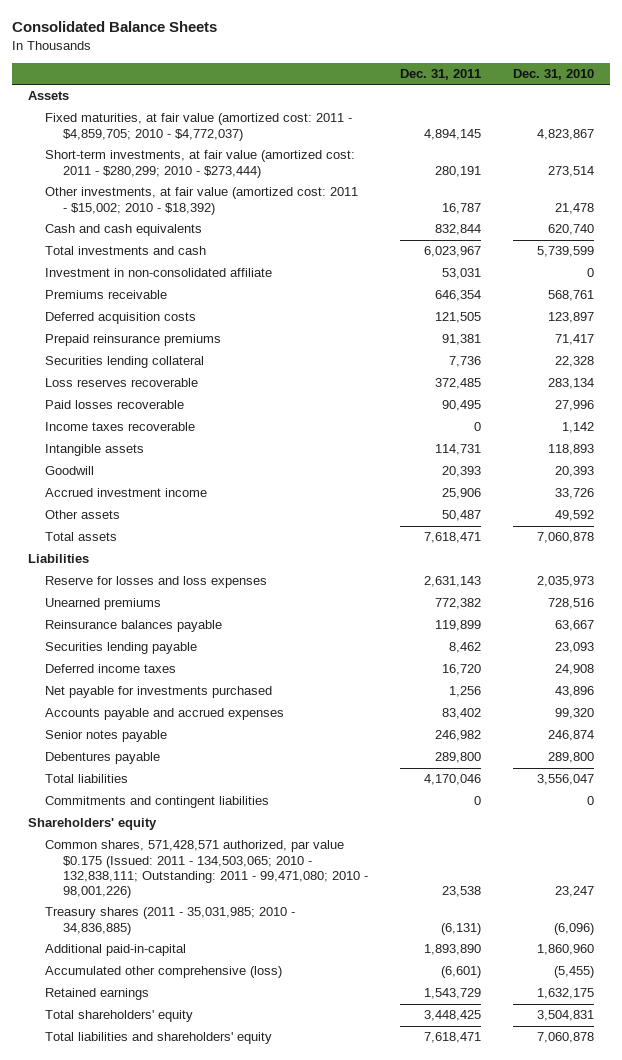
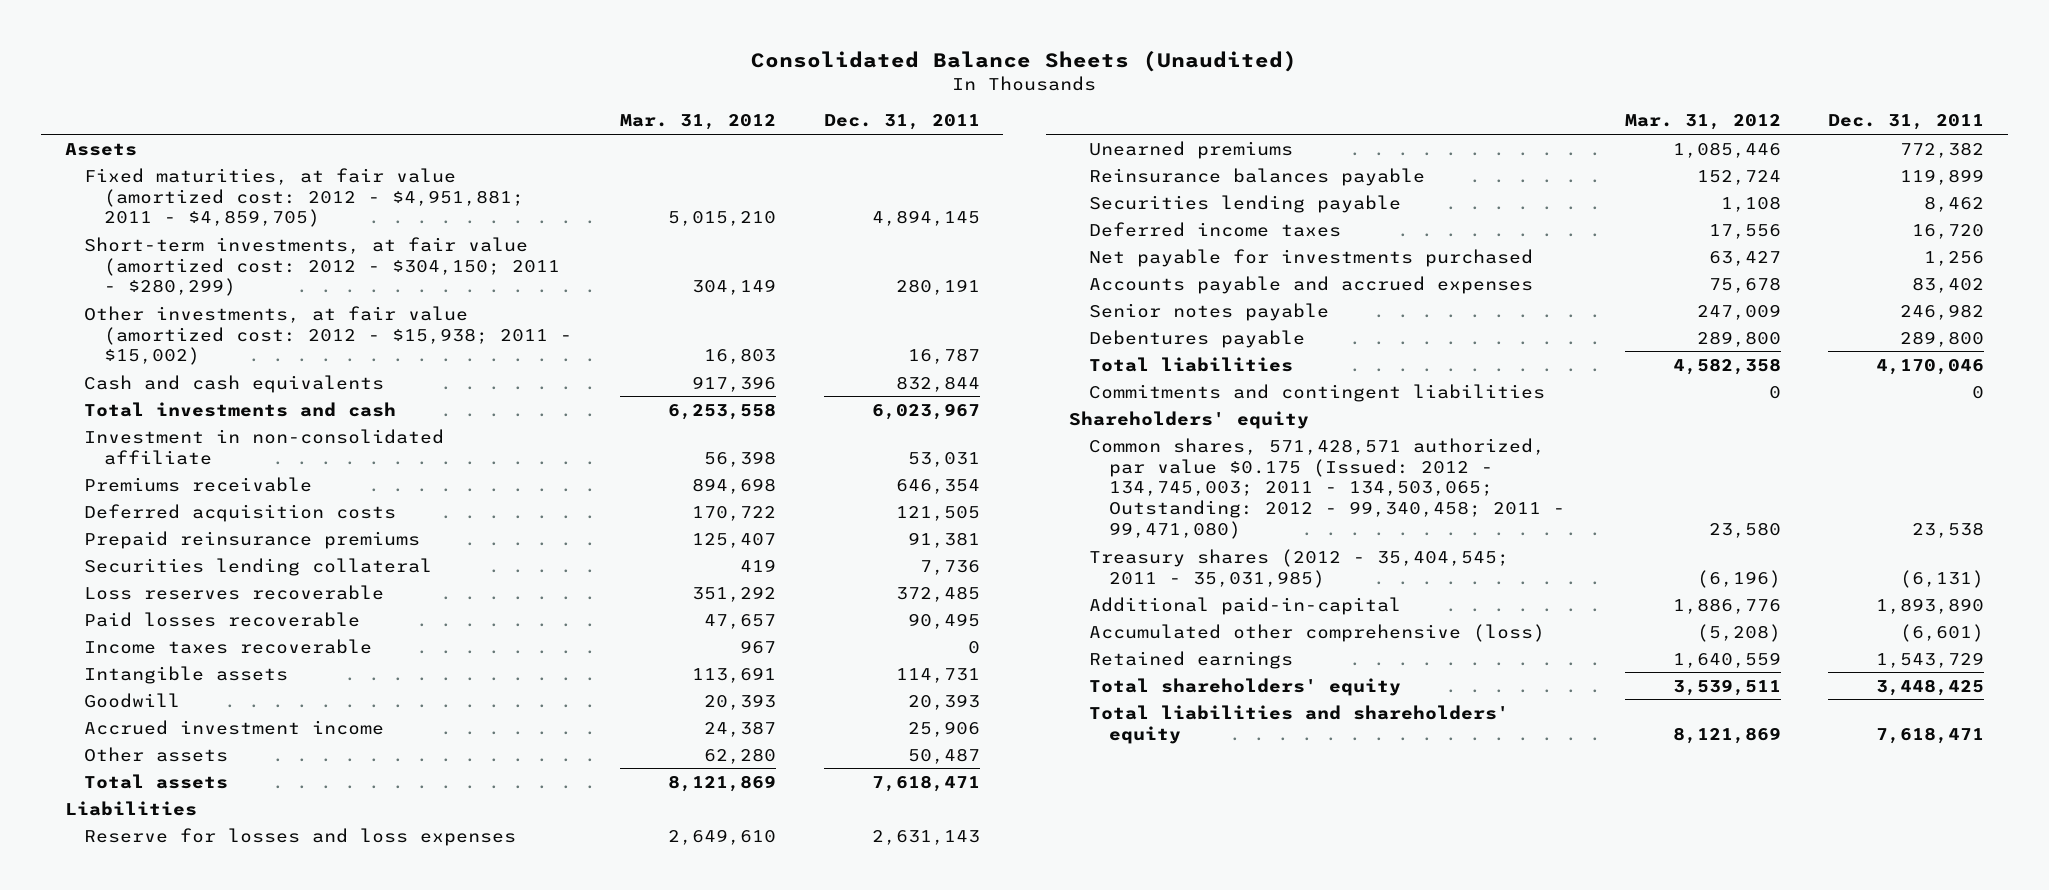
[11,21,217,33] Consolidated Balance Sheets -> [751,50,1298,72] Consolidated Balance Sheets (Unaudited)
[513,69,595,81] Dec. 31, 2010 -> none
none -> [619,114,776,131] Mar. 31, 2012
[45,113,353,141] Fixed maturities, at fair value (amortized cost: 2011 - $4,859,705; 2010 - $4,772,037) -> [84,167,525,228] Fixed maturities, at fair value (amortized cost: 2012 - $4,951,881; 2011 - $4,859,705)
[45,150,356,178] Short-term investments, at fair value (amortized cost: 2011 - $280,299; 2010 - $273,444) -> [84,236,561,297] Short-term investments, at fair value (amortized cost: 2012 - $304,150; 2011 - $280,299)
[45,187,359,215] Other investments, at fair value (amortized cost: 2011 - $15,002; 2010 - $18,392) -> [84,305,573,366] Other investments, at fair value (amortized cost: 2012 - $15,938; 2011 - $15,002)
[45,840,369,899] Common shares, 571,428,571 authorized, par value $0.175 (Issued: 2011 - 134,503,065; 2010 - 132,838,111; Outstanding: 2011 - 99,471,080; 2010 - 98,001,226) -> [1089,437,1566,540] Common shares, 571,428,571 authorized, par value $0.175 (Issued: 2012 - 134,745,003; 2011 - 134,503,065; Outstanding: 2012 - 99,340,458; 2011 - 99,471,080)
[45,907,296,935] Treasury shares (2011 - 35,031,985; 2010 - 34,836,885) -> [1089,548,1510,588] Treasury shares (2012 - 35,404,545; 2011 - 35,031,985)

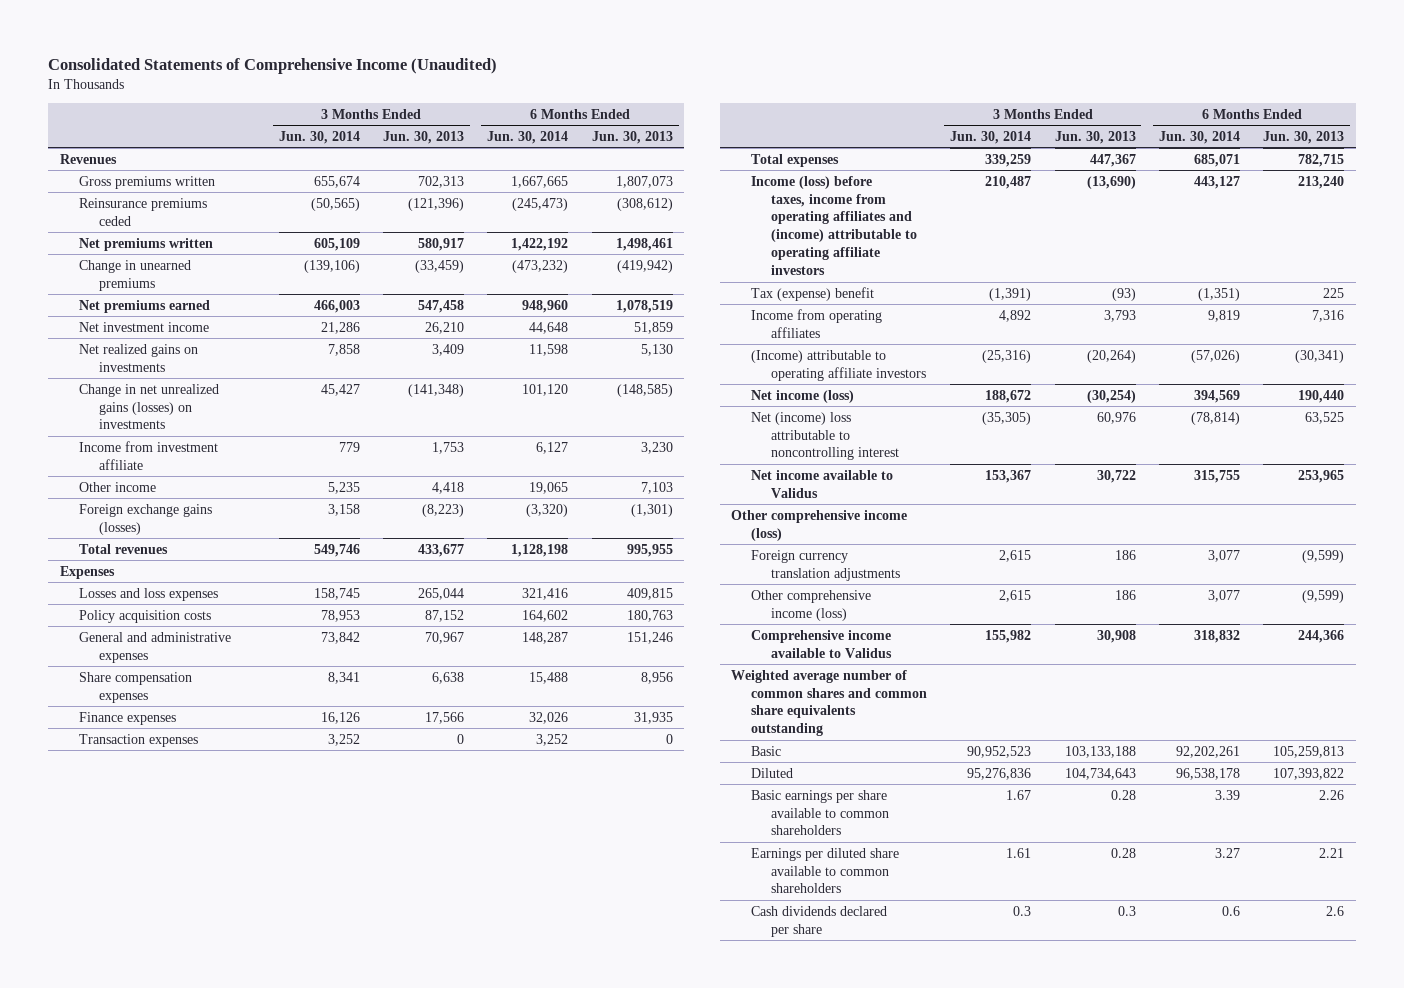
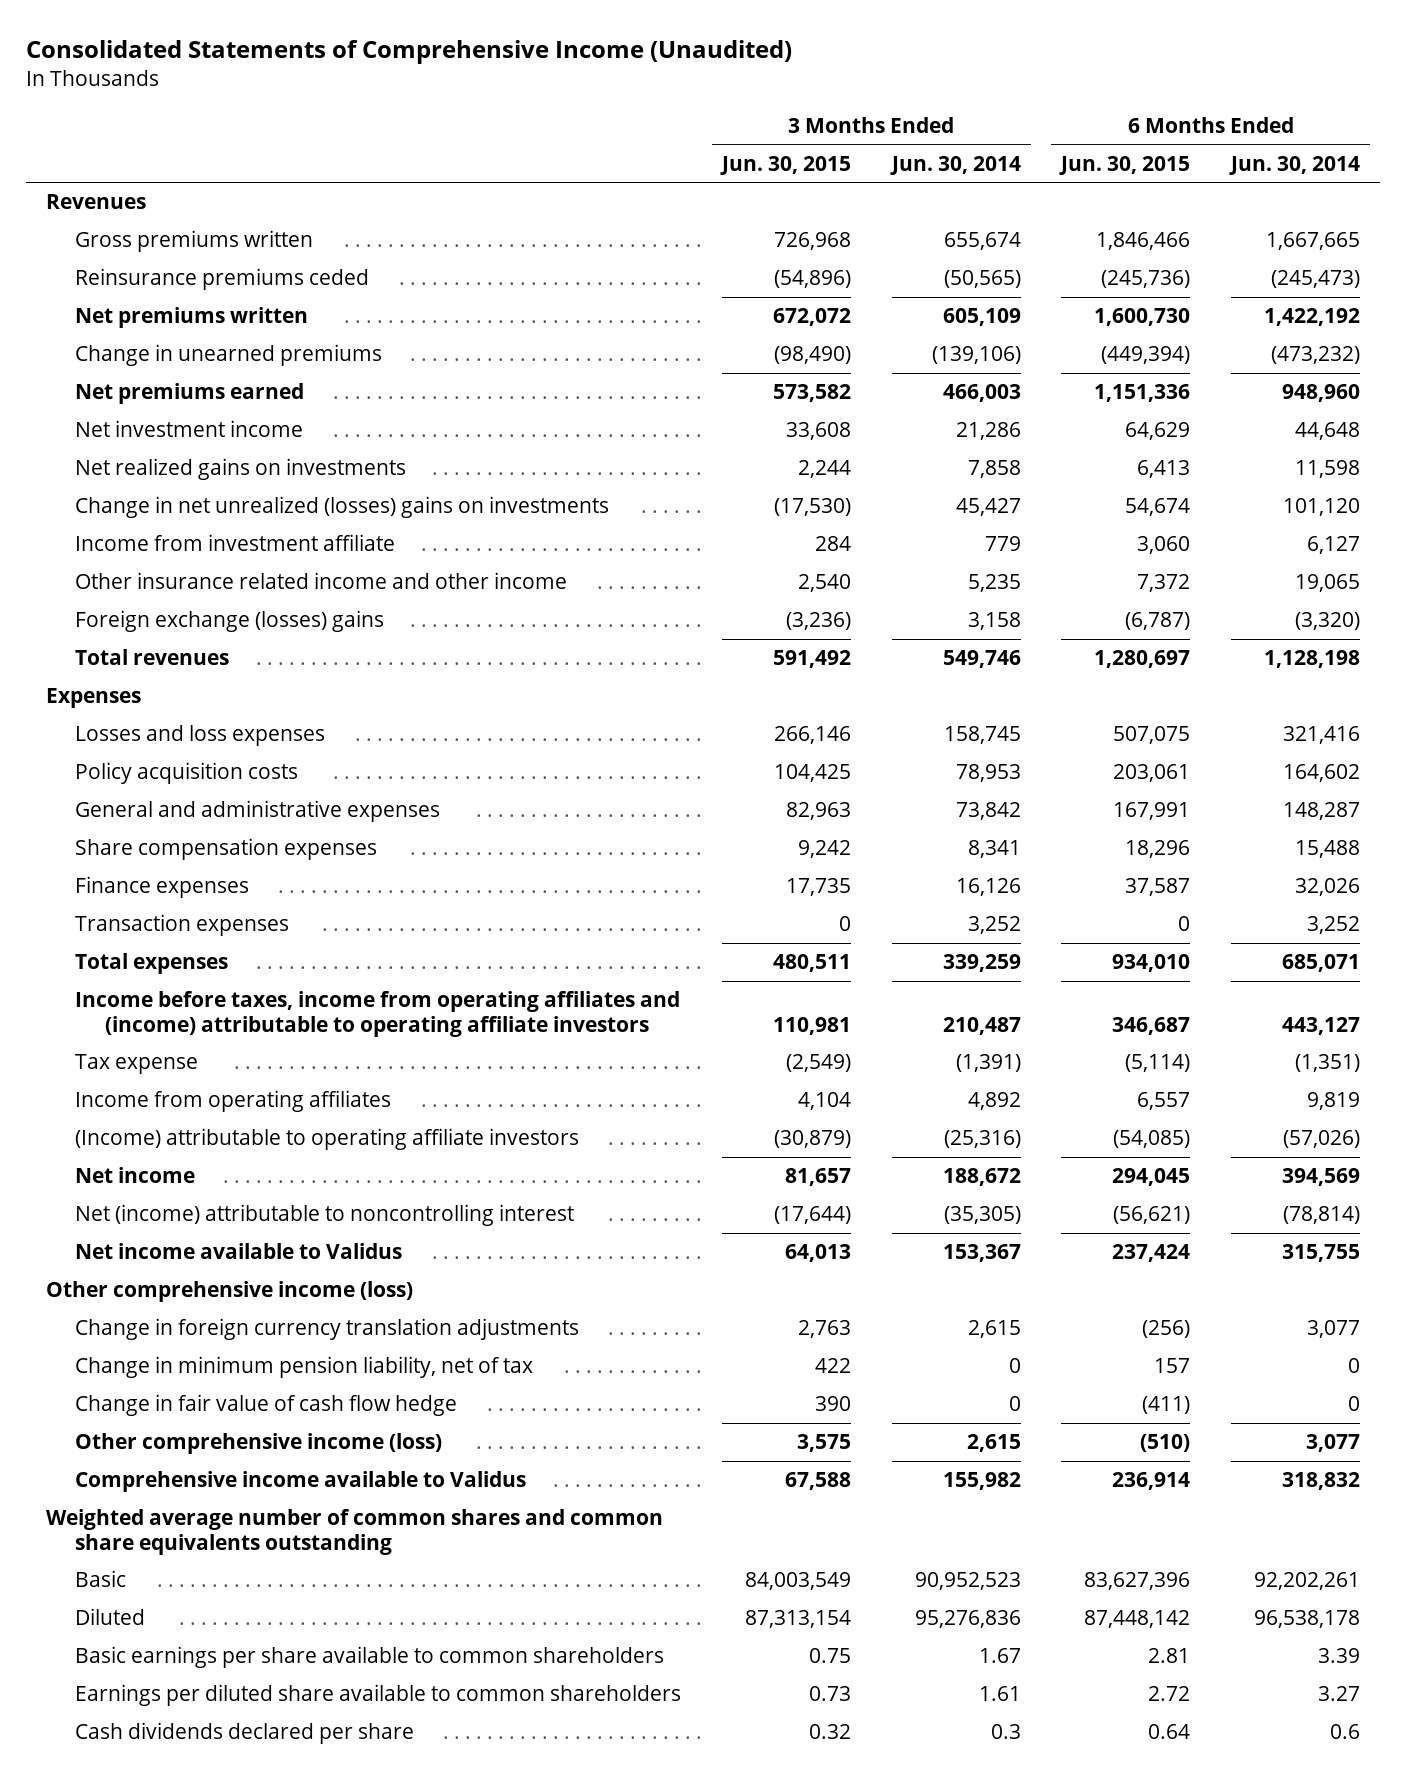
[382,130,464,144] Jun. 30, 2013 -> none
[591,130,673,144] Jun. 30, 2013 -> none
none -> [719,155,851,175] Jun. 30, 2015
none -> [1059,155,1191,175] Jun. 30, 2015
[79,383,220,430] Change in net unrealized gains (losses) on investments -> [75,496,610,519] Change in net unrealized (losses) gains on investments
[79,481,157,492] Other income -> [75,572,568,590] Other insurance related income and other income
[79,503,213,535] Foreign exchange gains (losses) -> [75,610,385,633] Foreign exchange (losses) gains
[750,175,917,276] Income (loss) before taxes, income from operating affiliates and (income) attributable to operating affiliate investors -> [75,991,681,1037] Income before taxes, income from operating affiliates and (income) attributable to operating affiliate investors
[750,286,874,301] Tax (expense) benefit -> [75,1054,199,1075] Tax expense
[750,389,854,403] Net income (loss) -> [75,1167,196,1184] Net income
[750,411,899,461] Net (income) loss attributable to noncontrolling interest -> [75,1204,575,1227] Net (income) attributable to noncontrolling interest
[750,549,900,581] Foreign currency translation adjustments -> [75,1318,580,1341] Change in foreign currency translation adjustments
none -> [75,1356,534,1379] Change in minimum pension liability, net of tax
none -> [75,1394,458,1417] Change in fair value of cash flow hedge

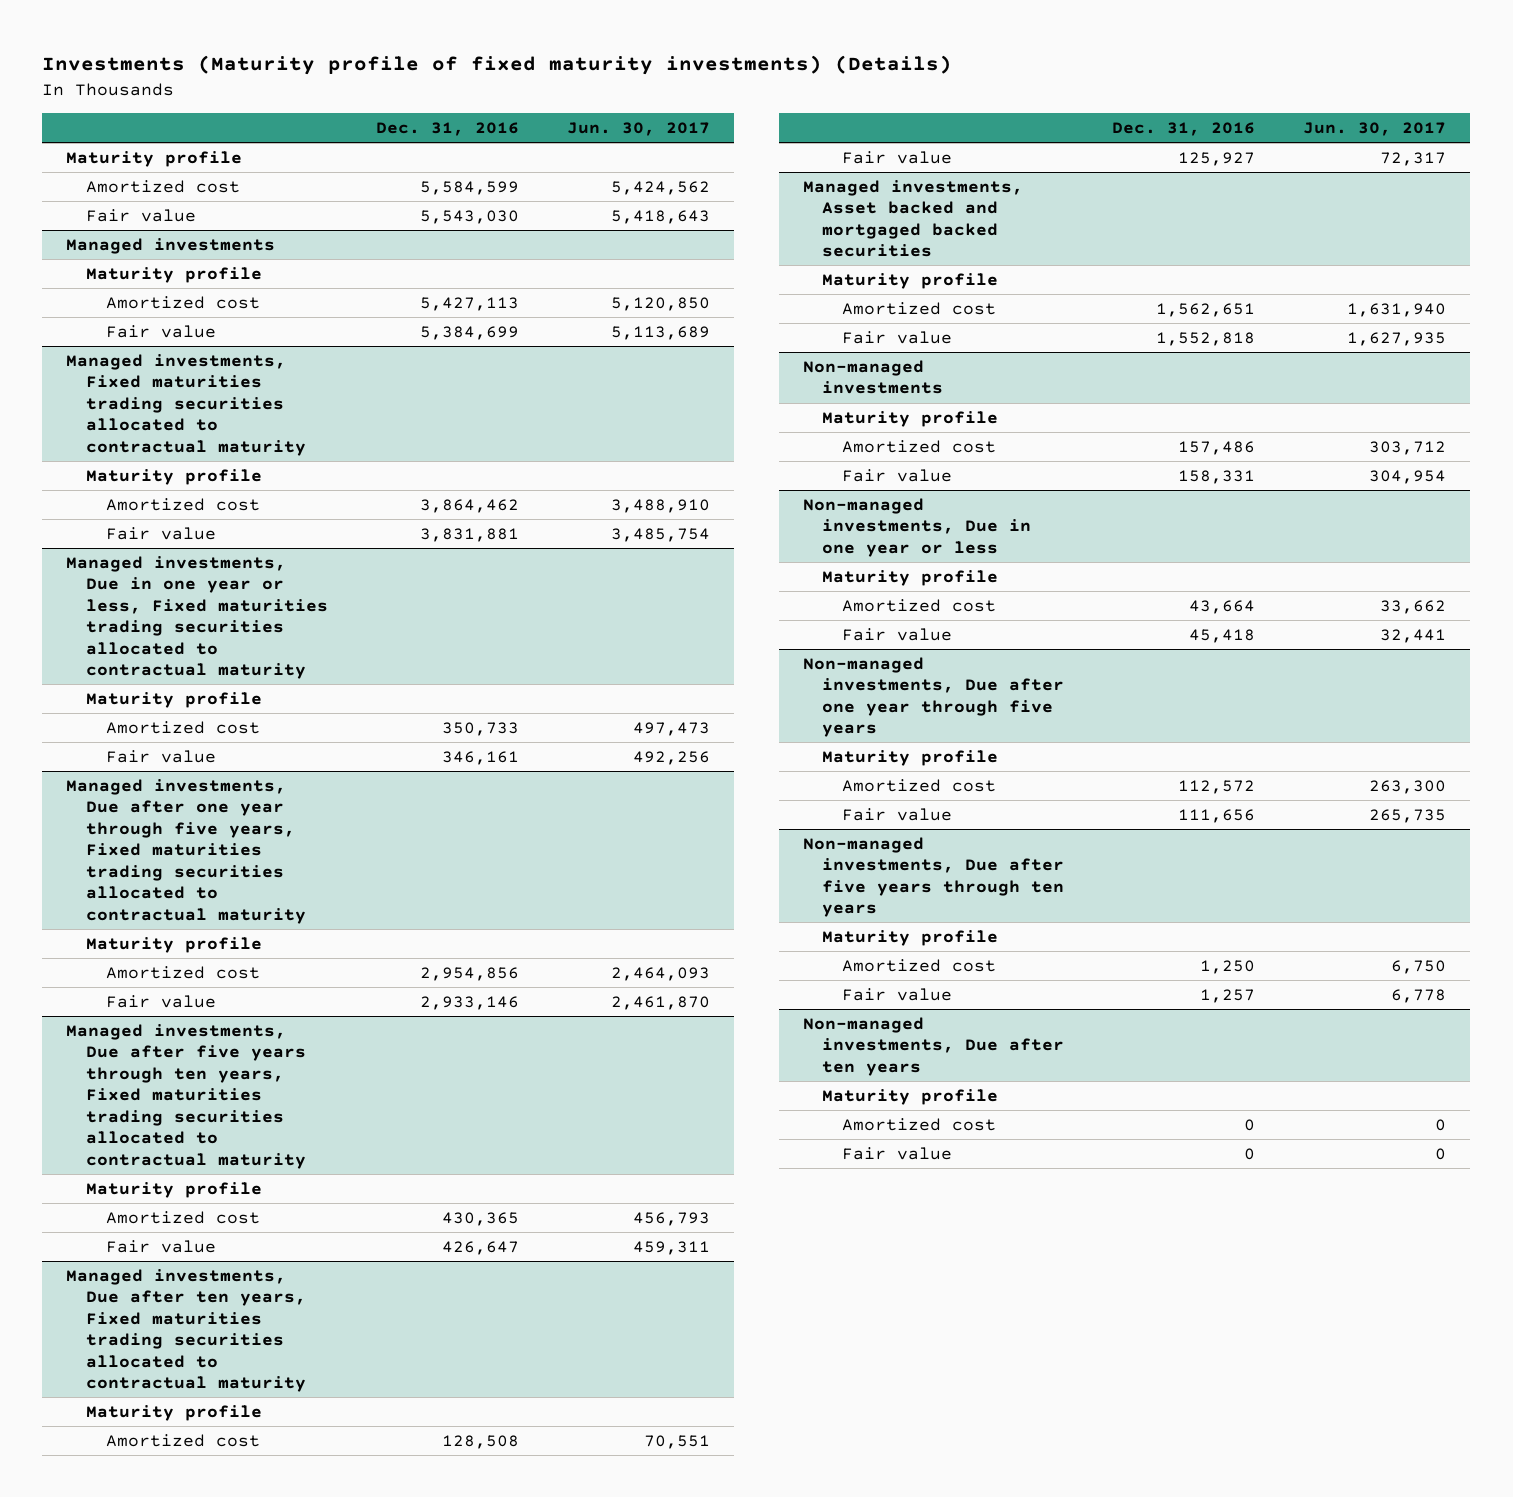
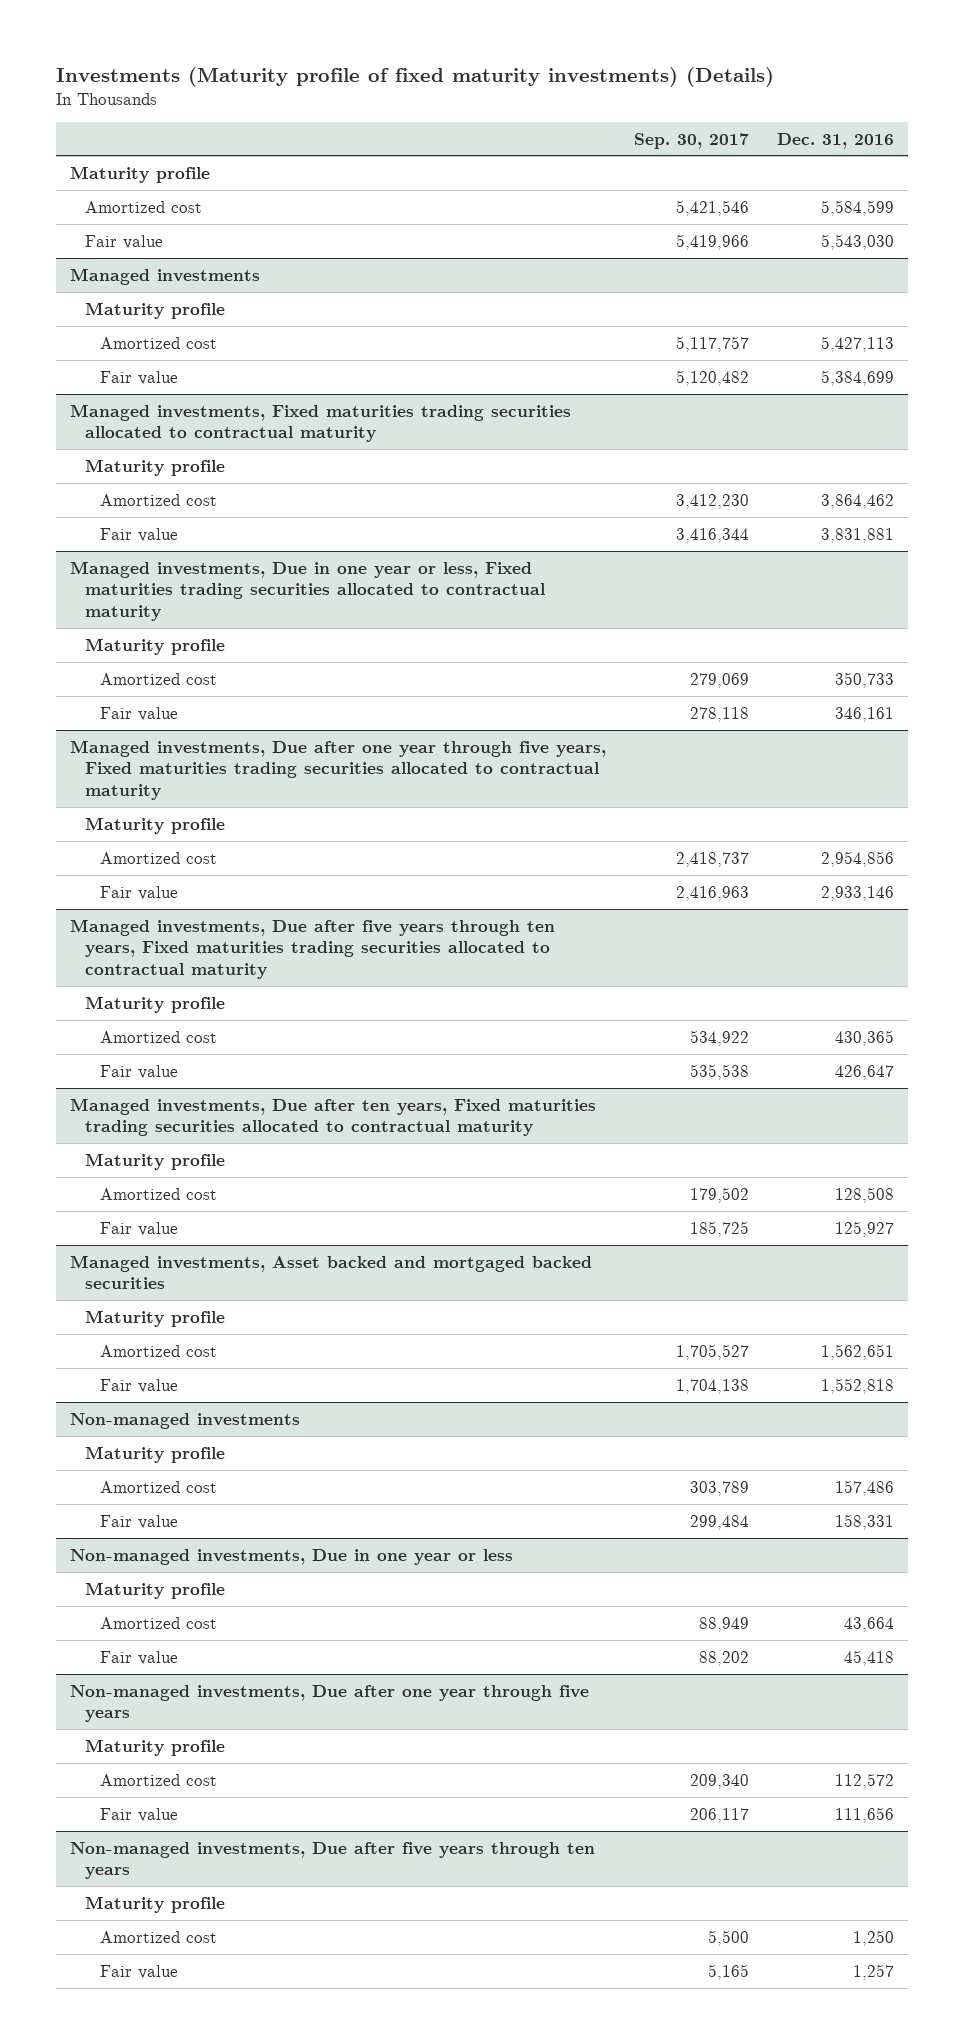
[566,121,710,136] Jun. 30, 2017 -> none
none -> [634,132,750,149] Sep. 30, 2017
[802,1016,1065,1076] Non-managed investments, Due after ten years -> none
[822,1088,999,1105] Maturity profile -> none
[841,1117,996,1131] Amortized cost -> none
[841,1146,952,1160] Fair value -> none

